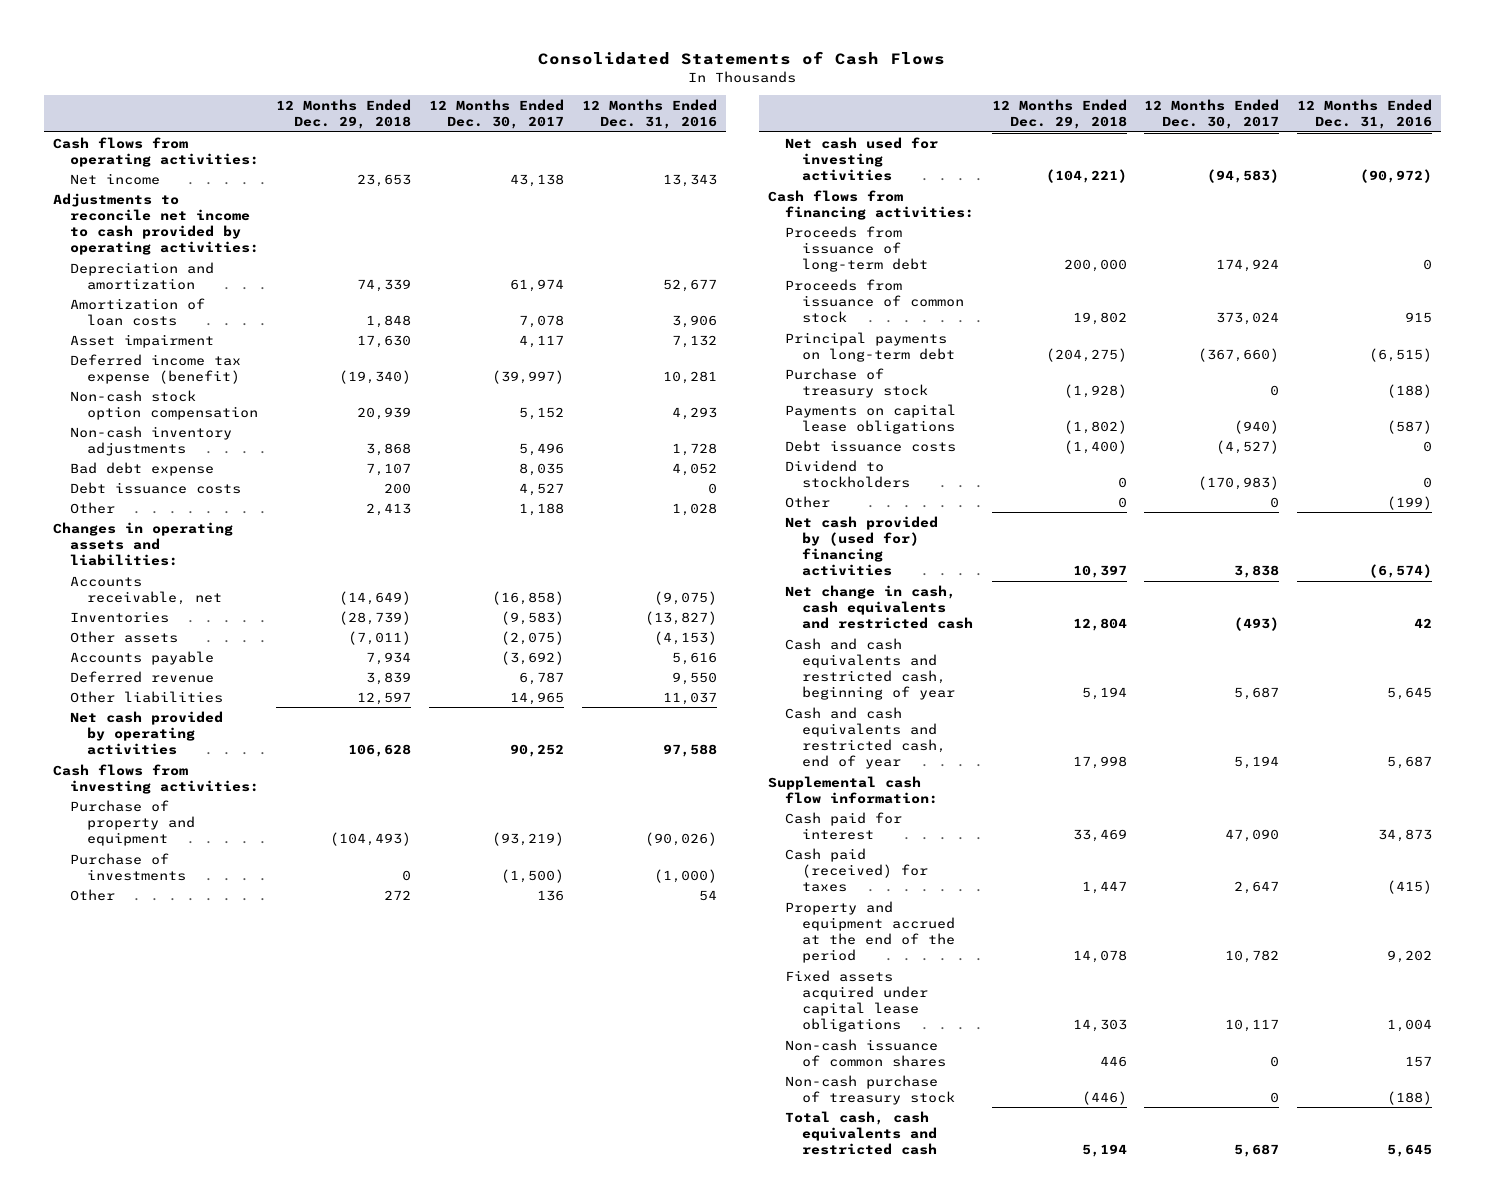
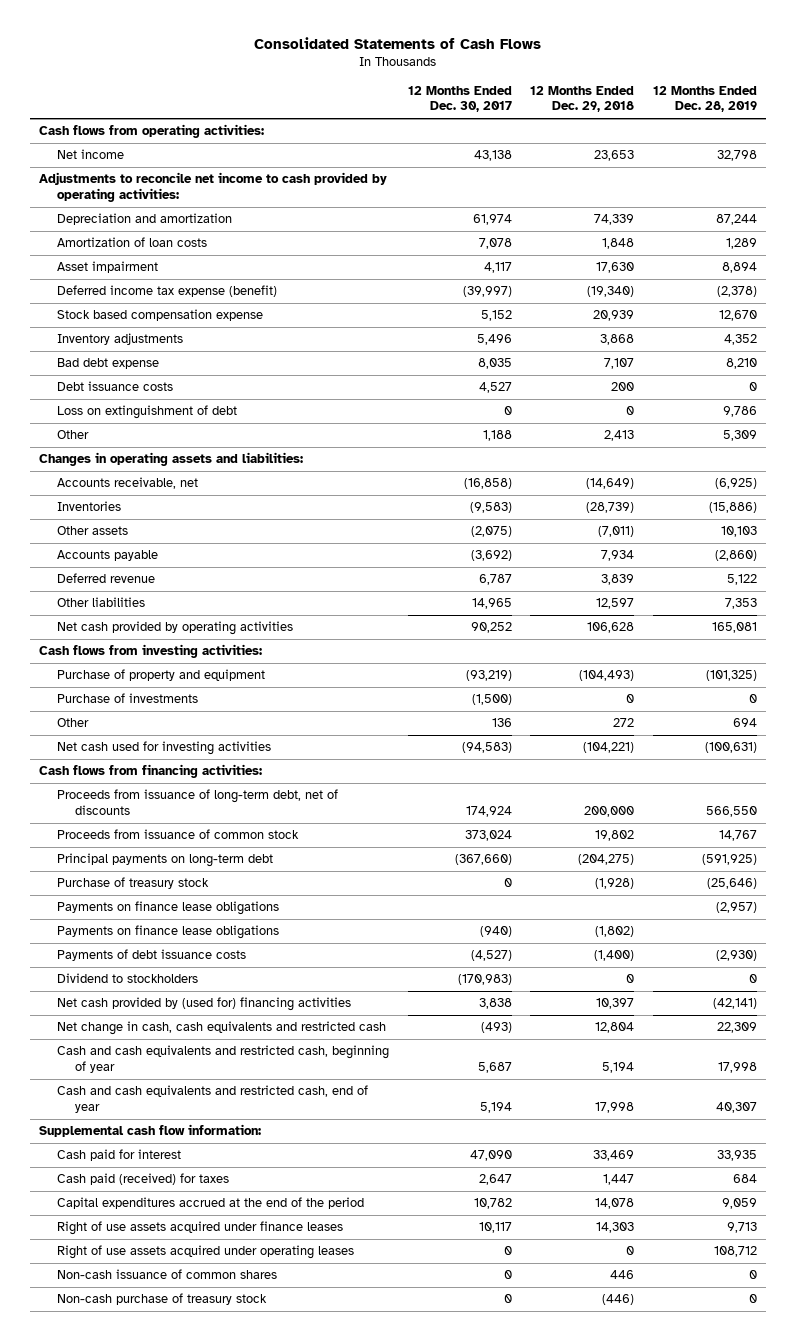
[581,99,717,130] 12 Months Ended Dec. 31, 2016 -> none
none -> [652,86,757,113] 12 Months Ended Dec. 28, 2019
[69,389,258,420] Non-cash stock option compensation -> [57,309,264,322] Stock based compensation expense
[69,425,232,456] Non-cash inventory adjustments -> [57,333,184,346] Inventory adjustments
none -> [57,405,238,420] Loss on extinguishment of debt
[784,225,928,273] Proceeds from issuance of long-term debt -> [57,789,339,815] Proceeds from issuance of long-term debt, net of discounts
none -> [57,901,280,916] Payments on finance lease obligations
[784,403,956,434] Payments on capital lease obligations -> [57,925,280,940] Payments on finance lease obligations
[784,439,956,452] Debt issuance costs -> [57,949,247,962] Payments of debt issuance costs
[784,495,830,508] Other -> none
[784,900,955,964] Property and equipment accrued at the end of the period -> [57,1197,365,1210] Capital expenditures accrued at the end of the period
[784,969,928,1033] Fixed assets acquired under capital lease obligations -> [57,1221,344,1236] Right of use assets acquired under finance leases
none -> [57,1245,355,1260] Right of use assets acquired under operating leases
[784,1110,937,1156] Total cash, cash equivalents and restricted cash -> none

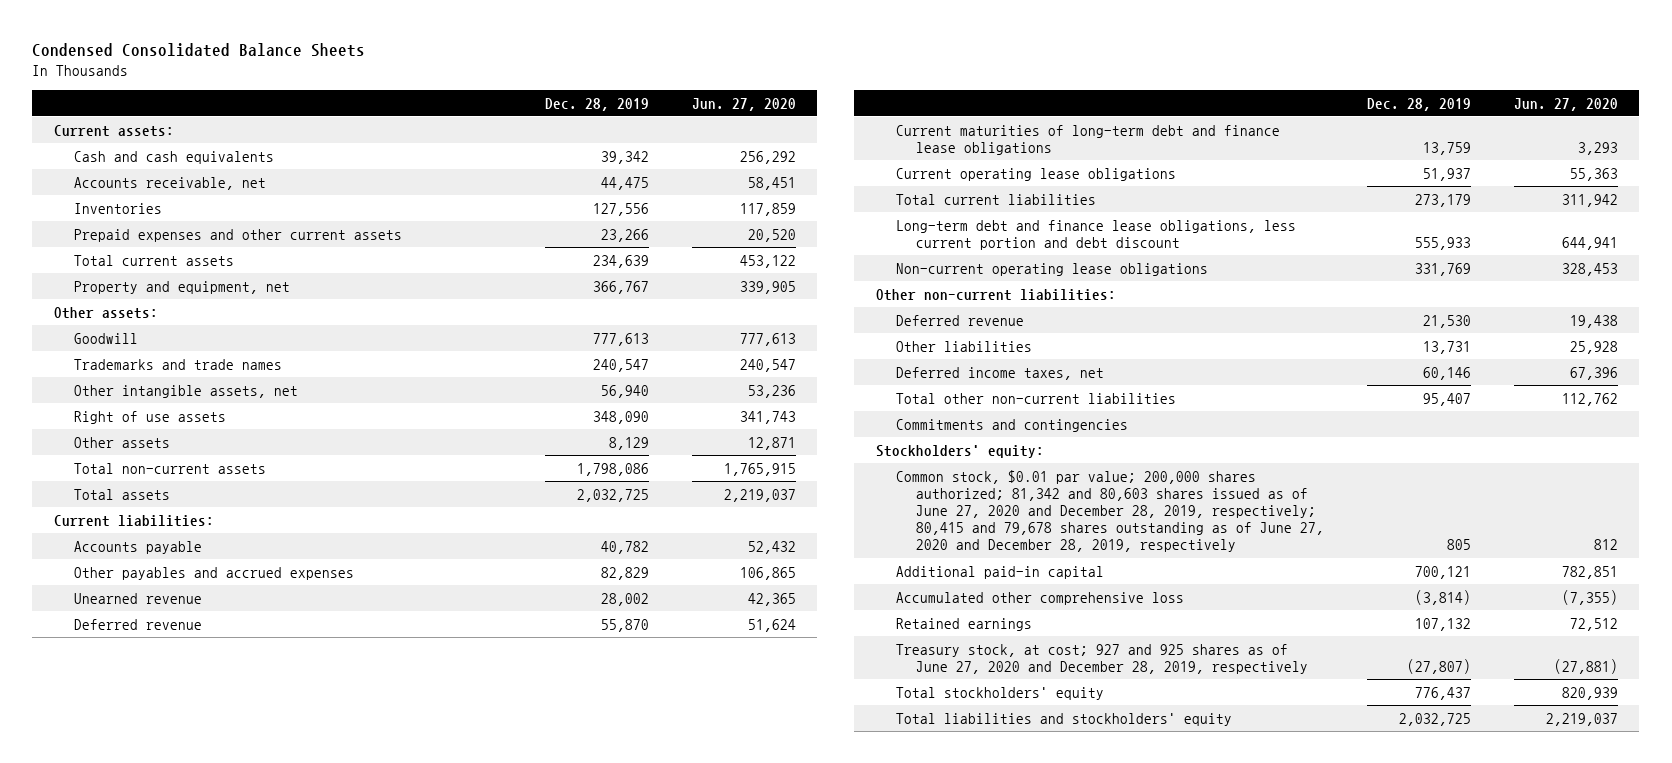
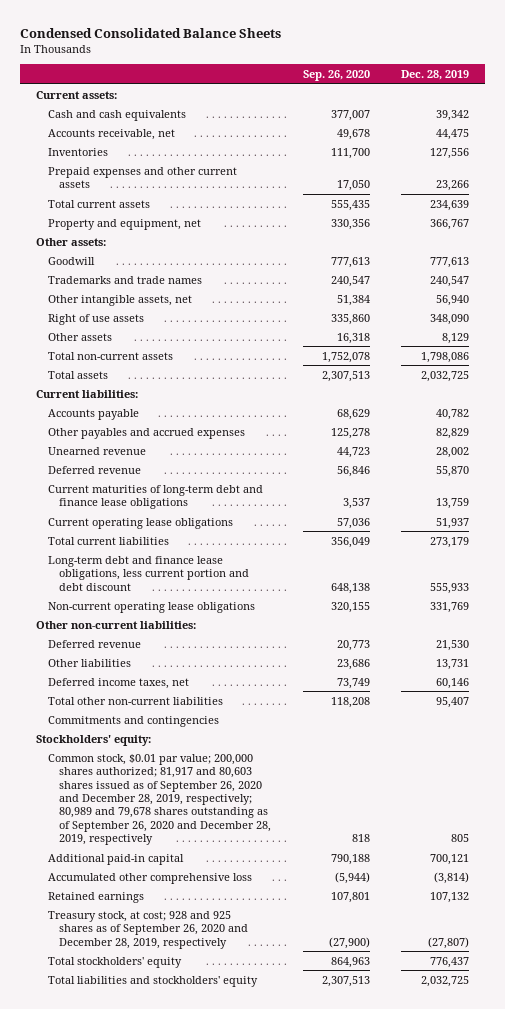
[692,97,797,111] Jun. 27, 2020 -> none
none -> [302,69,370,81] Sep. 26, 2020
[895,469,1325,553] Common stock, $0.01 par value; 200,000 shares authorized; 81,342 and 80,603 shares issued as of June 27, 2020 and December 28, 2019, respectively; 80,415 and 79,678 shares outstanding as of June 27, 2020 and December 28, 2019, respectively -> [47,753,272,845] Common stock, $0.01 par value; 200,000 shares authorized; 81,917 and 80,603 shares issued as of September 26, 2020 and December 28, 2019, respectively; 80,989 and 79,678 shares outstanding as of September 26, 2020 and December 28, 2019, respectively
[895,643,1309,674] Treasury stock, at cost; 927 and 925 shares as of June 27, 2020 and December 28, 2019, respectively -> [47,910,249,949] Treasury stock, at cost; 928 and 925 shares as of September 26, 2020 and December 28, 2019, respectively

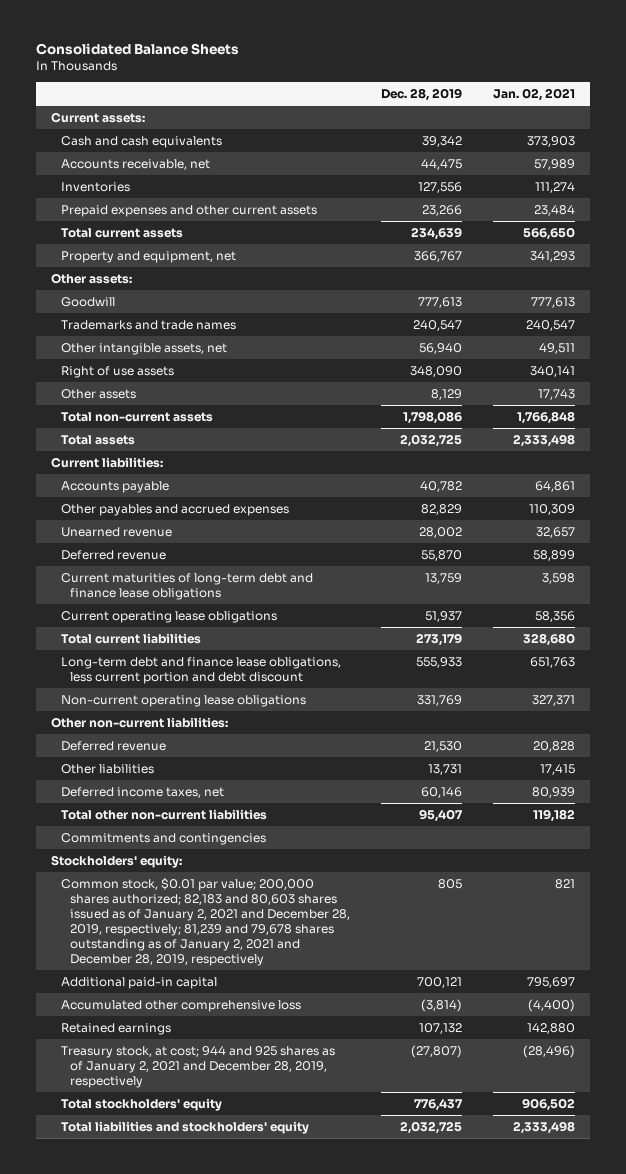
[20,27,282,38] Condensed Consolidated Balance Sheets -> [35,43,239,56] Consolidated Balance Sheets
[302,69,370,81] Sep. 26, 2020 -> none
none -> [492,88,575,102] Jan. 02, 2021
[47,753,272,845] Common stock, $0.01 par value; 200,000 shares authorized; 81,917 and 80,603 shares issued as of September 26, 2020 and December 28, 2019, respectively; 80,989 and 79,678 shares outstanding as of September 26, 2020 and December 28, 2019, respectively -> [60,877,351,966] Common stock, $0.01 par value; 200,000 shares authorized; 82,183 and 80,603 shares issued as of January 2, 2021 and December 28, 2019, respectively; 81,239 and 79,678 shares outstanding as of January 2, 2021 and December 28, 2019, respectively
[47,910,249,949] Treasury stock, at cost; 928 and 925 shares as of September 26, 2020 and December 28, 2019, respectively -> [60,1045,335,1088] Treasury stock, at cost; 944 and 925 shares as of January 2, 2021 and December 28, 2019, respectively

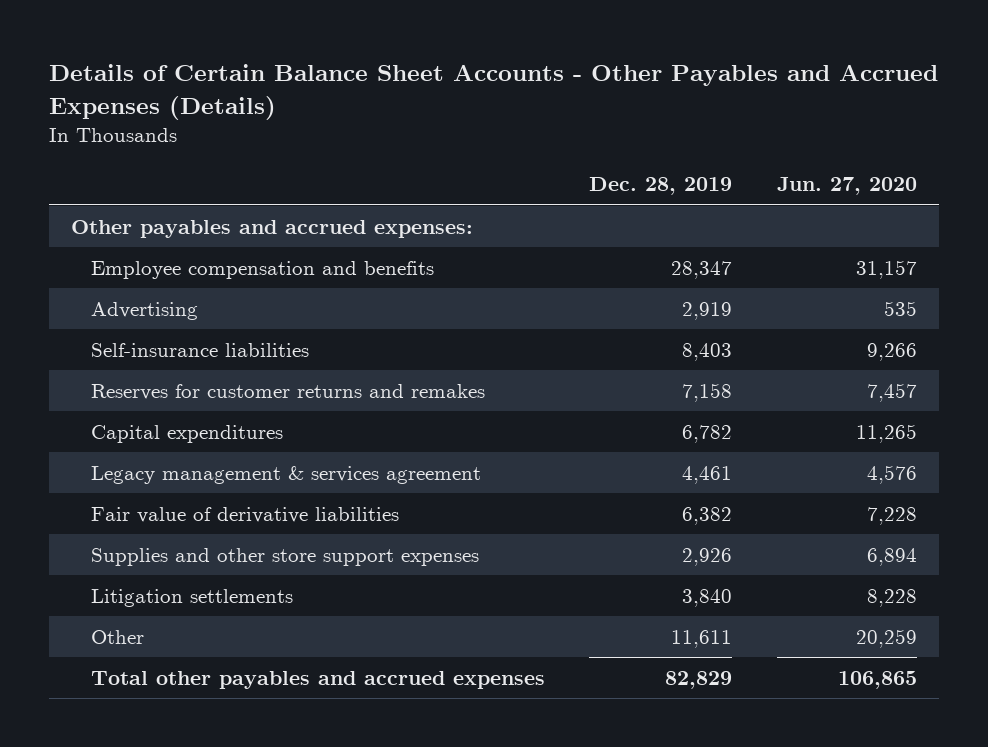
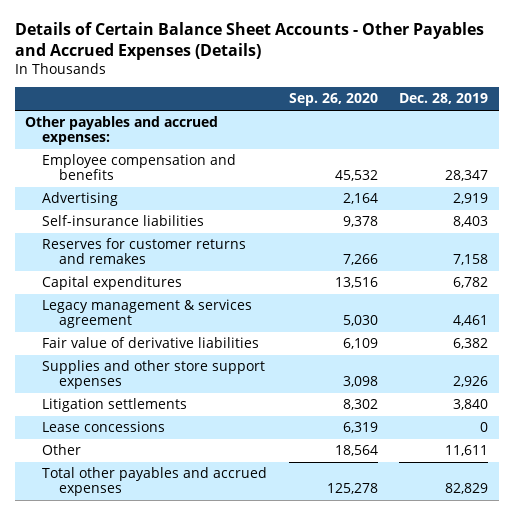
[776,177,917,196] Jun. 27, 2020 -> none
none -> [288,93,378,107] Sep. 26, 2020
none -> [42,421,166,433] Lease concessions

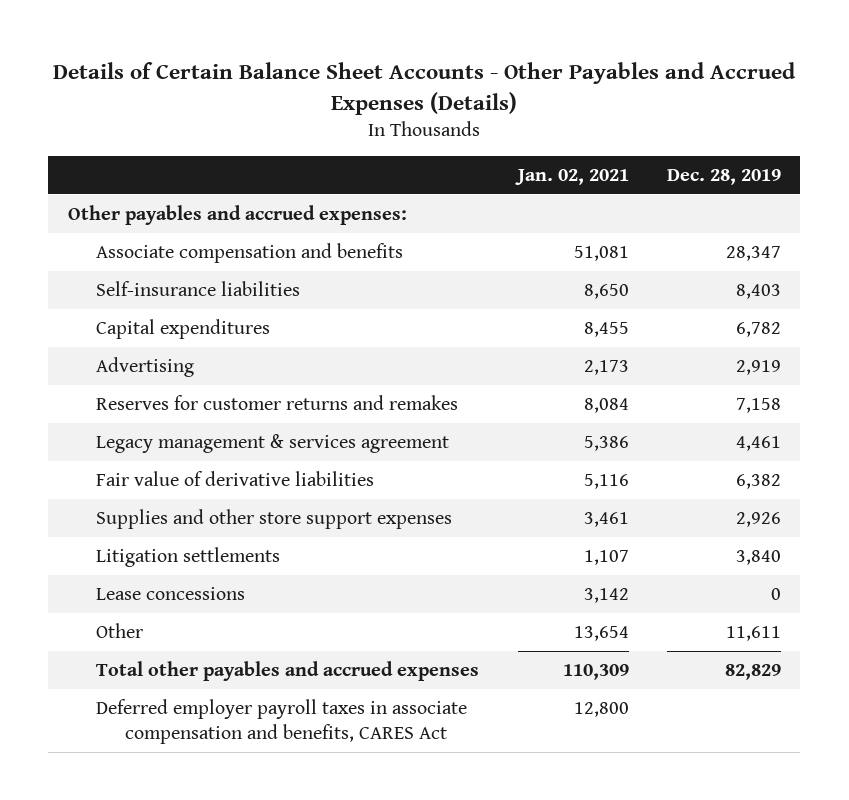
[288,93,378,107] Sep. 26, 2020 -> none
none -> [514,169,629,186] Jan. 02, 2021
[42,154,237,181] Employee compensation and benefits -> [96,243,404,264] Associate compensation and benefits
[42,192,119,207] Advertising -> [96,357,195,378] Advertising
[42,238,247,265] Reserves for customer returns and remakes -> [96,395,459,411] Reserves for customer returns and remakes
none -> [96,699,468,745] Deferred employer payroll taxes in associate compensation and benefits, CARES Act

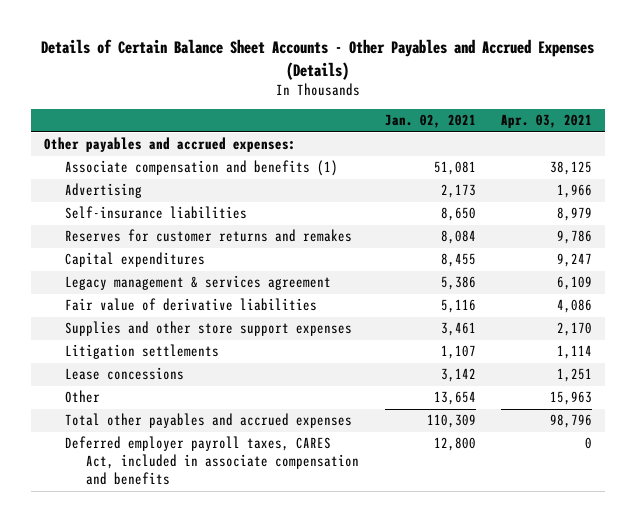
[666,169,781,186] Dec. 28, 2019 -> none
none -> [500,114,592,129] Apr. 03, 2021
[96,243,404,264] Associate compensation and benefits -> [65,160,339,177] Associate compensation and benefits (1)
[96,281,301,297] Self-insurance liabilities -> [65,206,248,220] Self-insurance liabilities
[96,319,271,340] Capital expenditures -> [65,252,206,268] Capital expenditures
[96,699,468,745] Deferred employer payroll taxes in associate compensation and benefits, CARES Act -> [65,436,360,486] Deferred employer payroll taxes, CARES Act, included in associate compensation and benefits

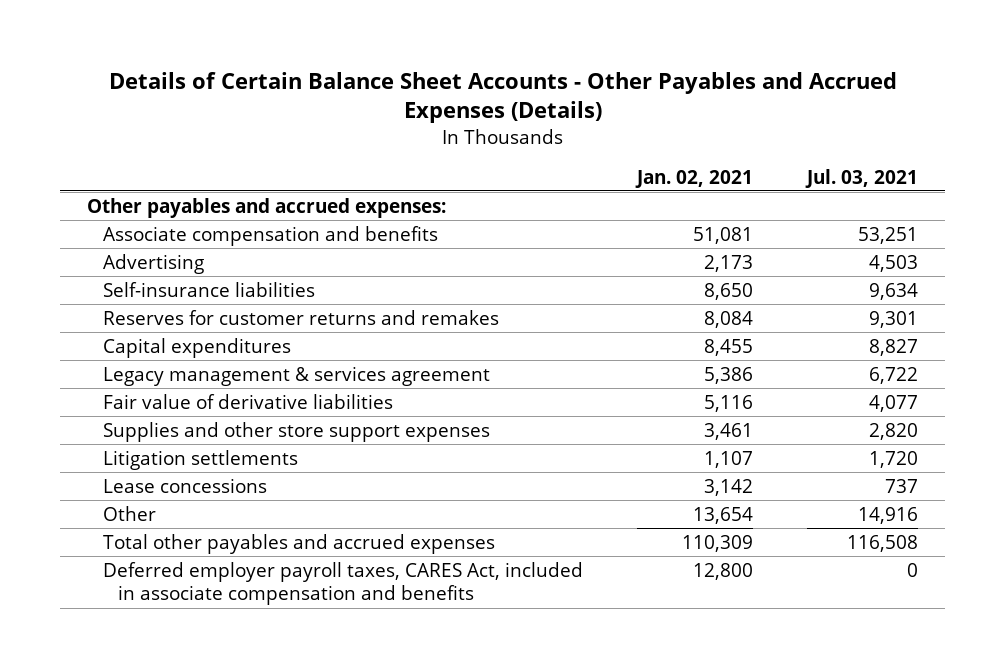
[500,114,592,129] Apr. 03, 2021 -> none
none -> [805,168,919,188] Jul. 03, 2021
[65,160,339,177] Associate compensation and benefits (1) -> [102,225,438,246] Associate compensation and benefits

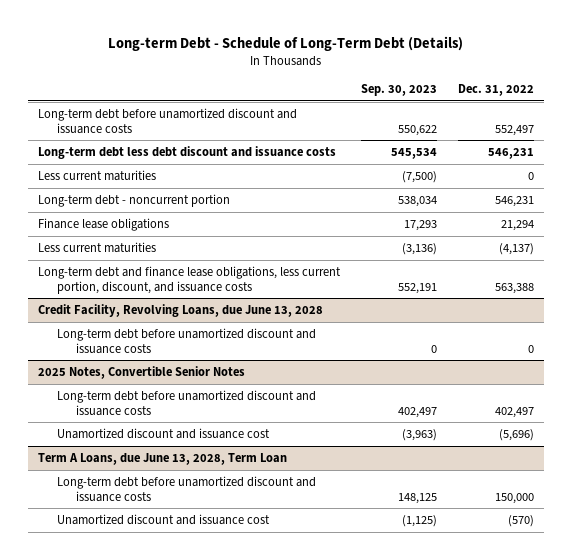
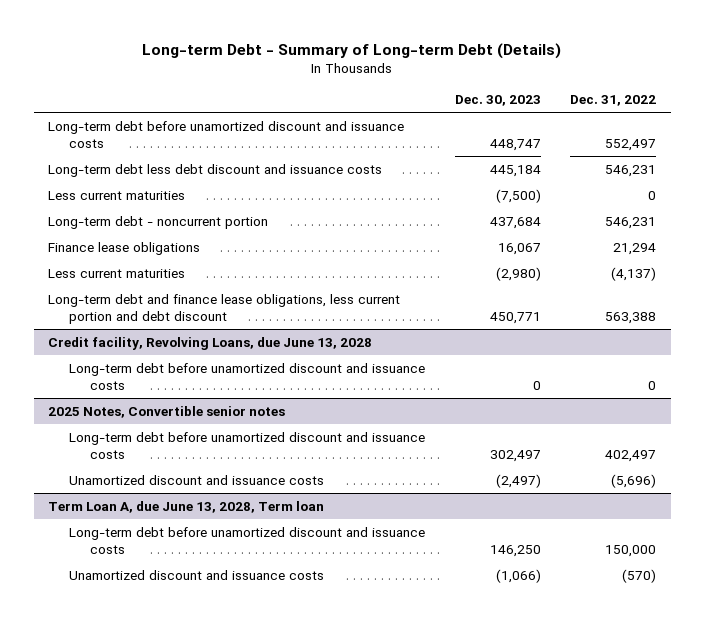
[108,35,464,51] Long-term Debt - Schedule of Long-Term Debt (Details) -> [142,42,562,59] Long-term Debt - Summary of Long-term Debt (Details)
[361,84,438,97] Sep. 30, 2023 -> none
none -> [454,94,541,106] Dec. 30, 2023
[38,265,342,294] Long-term debt and finance lease obligations, less current portion, discount, and issuance costs -> [48,293,401,325] Long-term debt and finance lease obligations, less current portion and debt discount
[38,303,324,317] Credit Facility, Revolving Loans, due June 13, 2028 -> [48,336,373,350] Credit facility, Revolving Loans, due June 13, 2028
[38,365,246,379] 2025 Notes, Convertible Senior Notes -> [48,405,286,418] 2025 Notes, Convertible senior notes
[57,427,271,439] Unamortized discount and issuance cost -> [69,474,325,485] Unamortized discount and issuance costs
[38,452,288,465] Term A Loans, due June 13, 2028, Term Loan -> [48,500,325,513] Term Loan A, due June 13, 2028, Term loan
[57,513,271,525] Unamortized discount and issuance cost -> [69,569,325,580] Unamortized discount and issuance costs

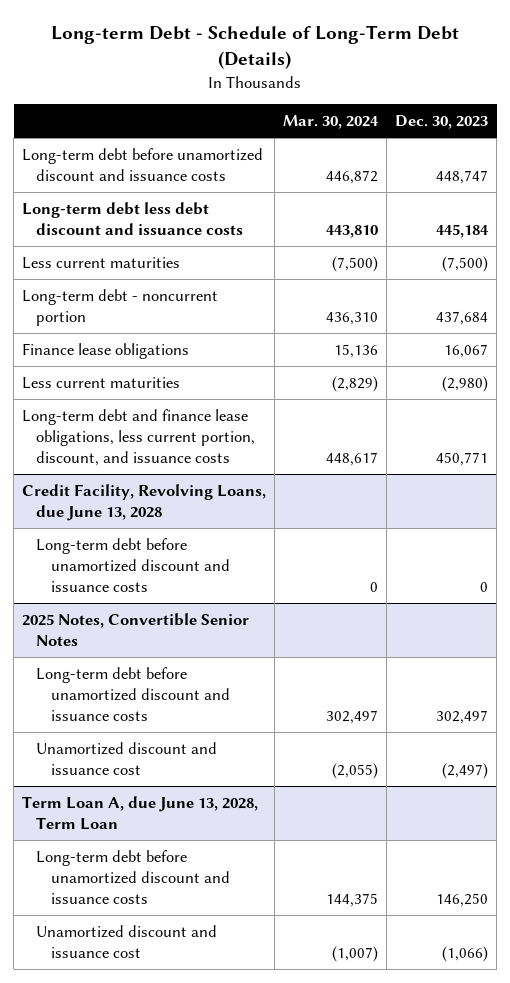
[142,42,562,59] Long-term Debt - Summary of Long-term Debt (Details) -> [51,25,460,70] Long-term Debt - Schedule of Long-Term Debt (Details)
[570,94,657,106] Dec. 31, 2022 -> none
none -> [283,115,380,130] Mar. 30, 2024
[48,293,401,325] Long-term debt and finance lease obligations, less current portion and debt discount -> [22,409,256,467] Long-term debt and finance lease obligations, less current portion, discount, and issuance costs
[48,336,373,350] Credit facility, Revolving Loans, due June 13, 2028 -> [22,484,267,522] Credit Facility, Revolving Loans, due June 13, 2028
[48,405,286,418] 2025 Notes, Convertible senior notes -> [22,613,250,647] 2025 Notes, Convertible Senior Notes
[69,474,325,485] Unamortized discount and issuance costs -> [36,742,218,776] Unamortized discount and issuance cost
[48,500,325,513] Term Loan A, due June 13, 2028, Term loan -> [22,796,259,831] Term Loan A, due June 13, 2028, Term Loan
[69,569,325,580] Unamortized discount and issuance costs -> [36,925,218,959] Unamortized discount and issuance cost

